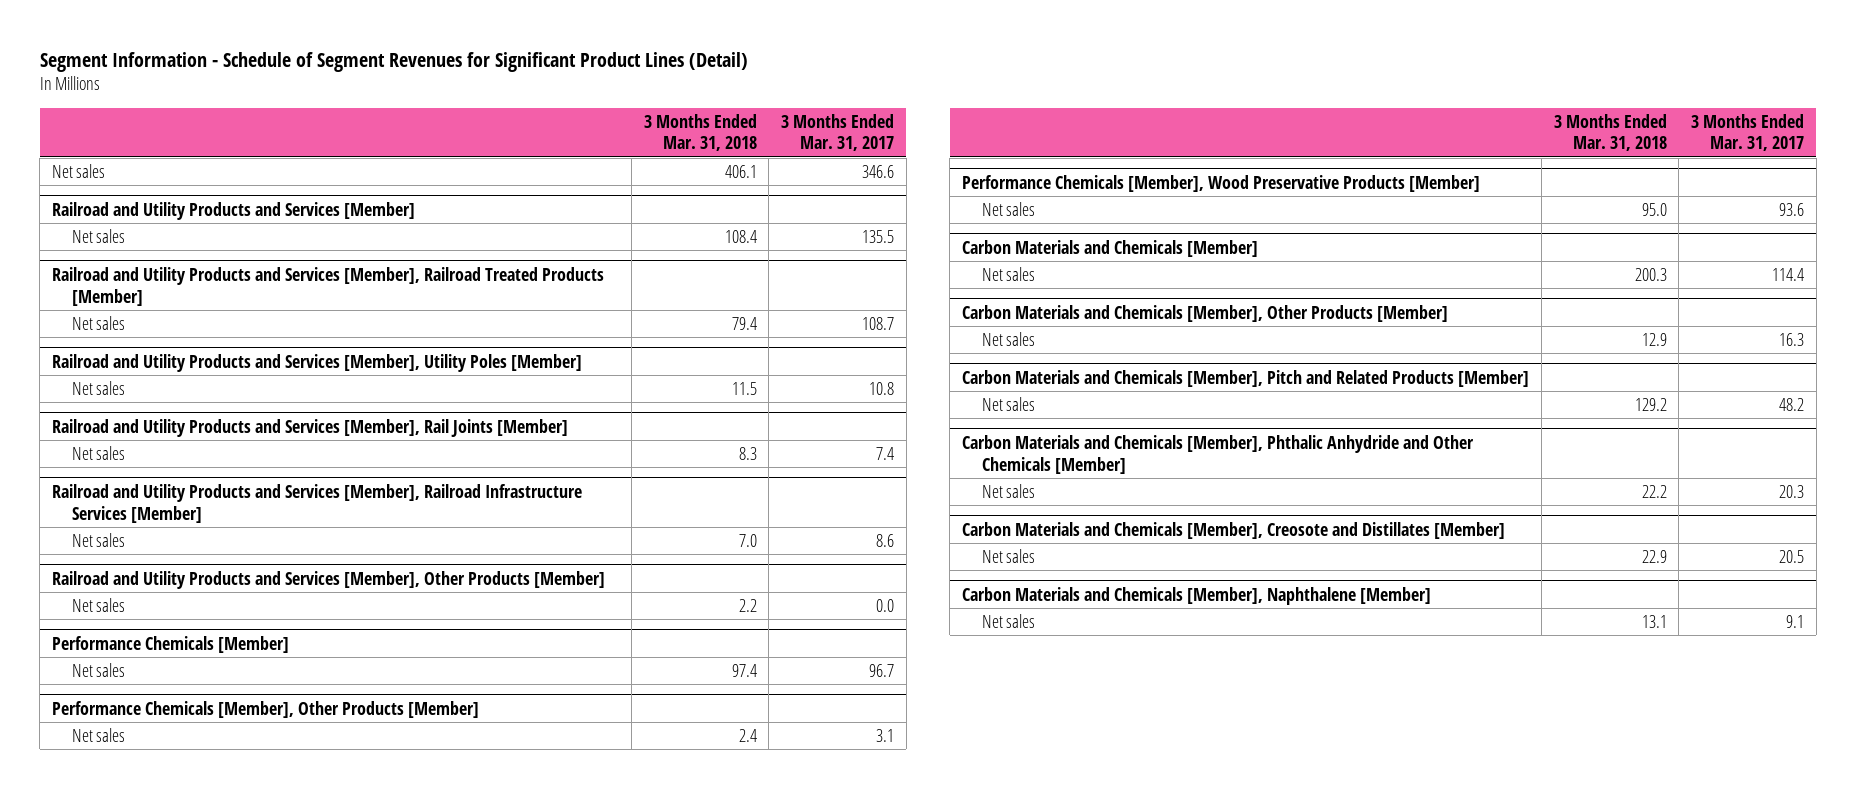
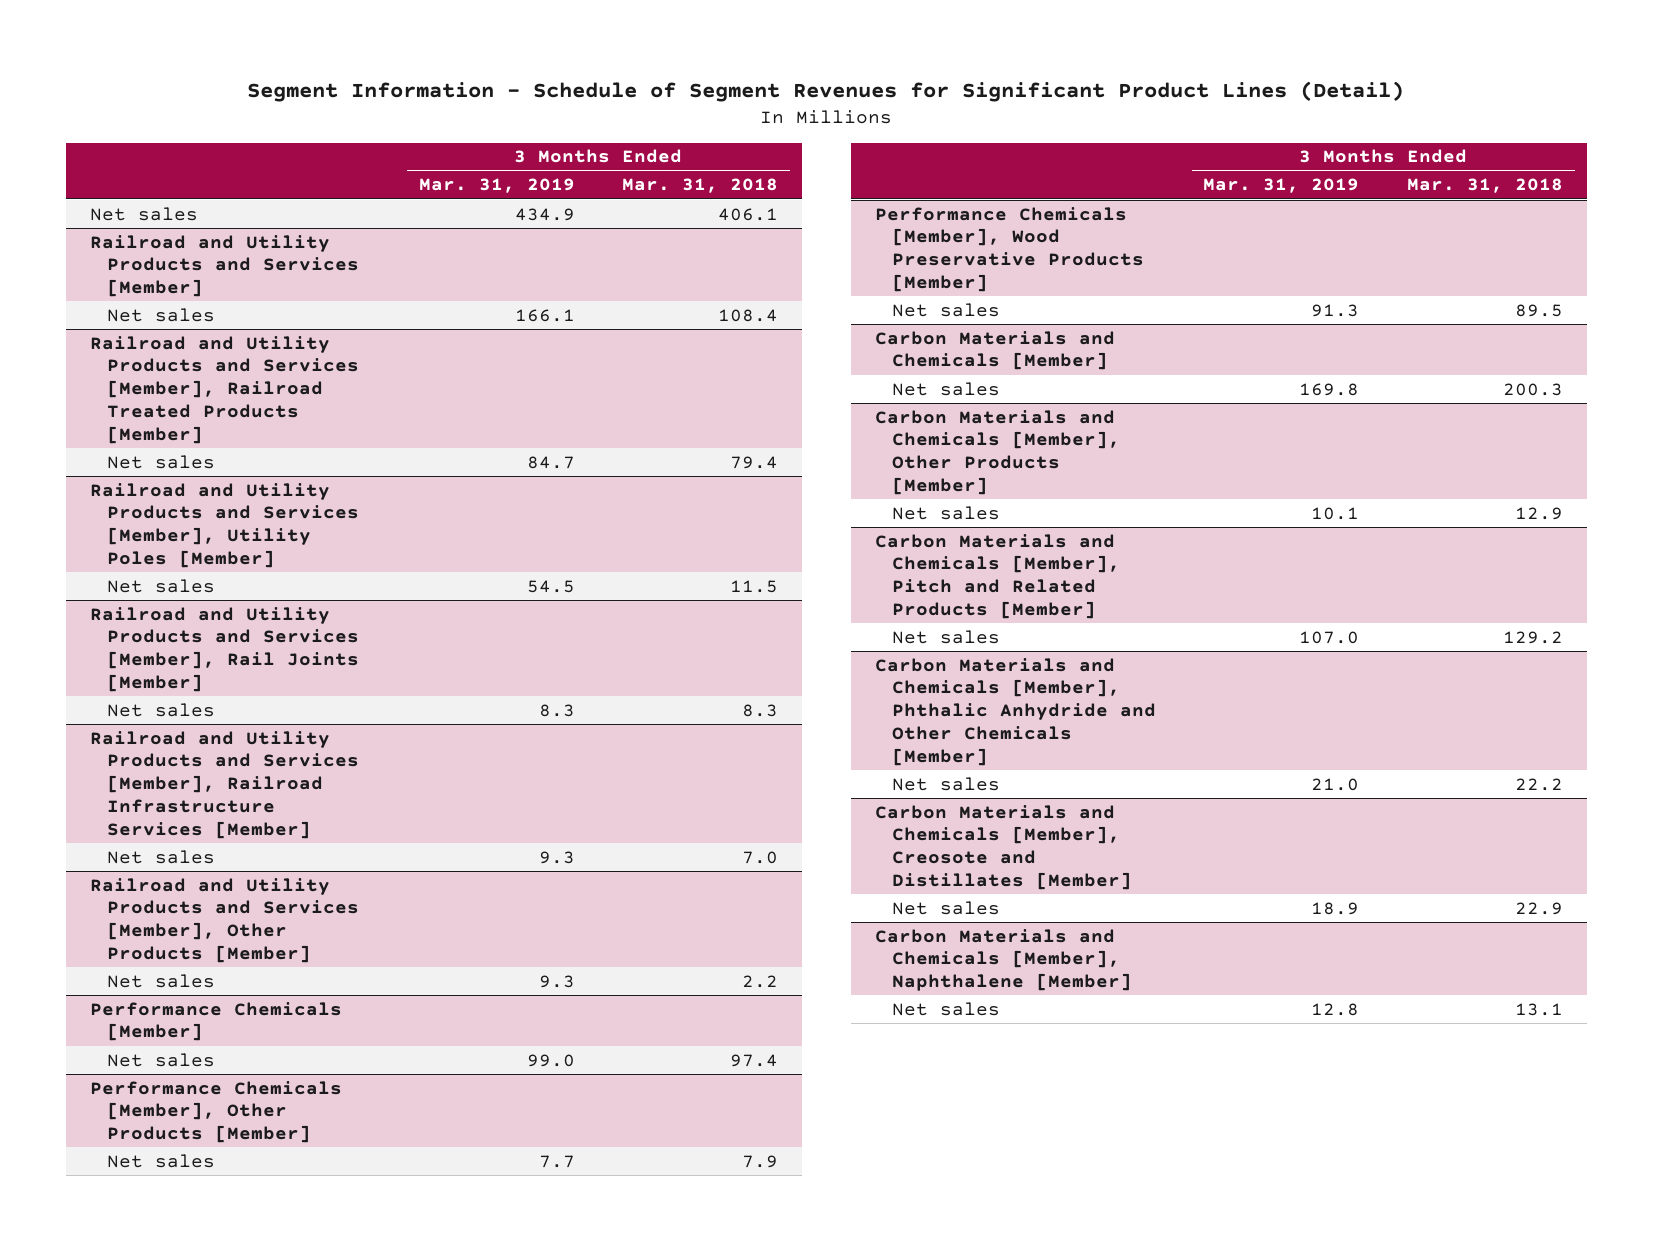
[781,113,895,152] 3 Months Ended Mar. 31, 2017 -> none
none -> [418,178,575,194] Mar. 31, 2019
[738,728,757,742] 2.4 -> [742,1154,779,1168] 7.9
[1641,202,1667,216] 95.0 -> [1514,303,1563,317] 89.5

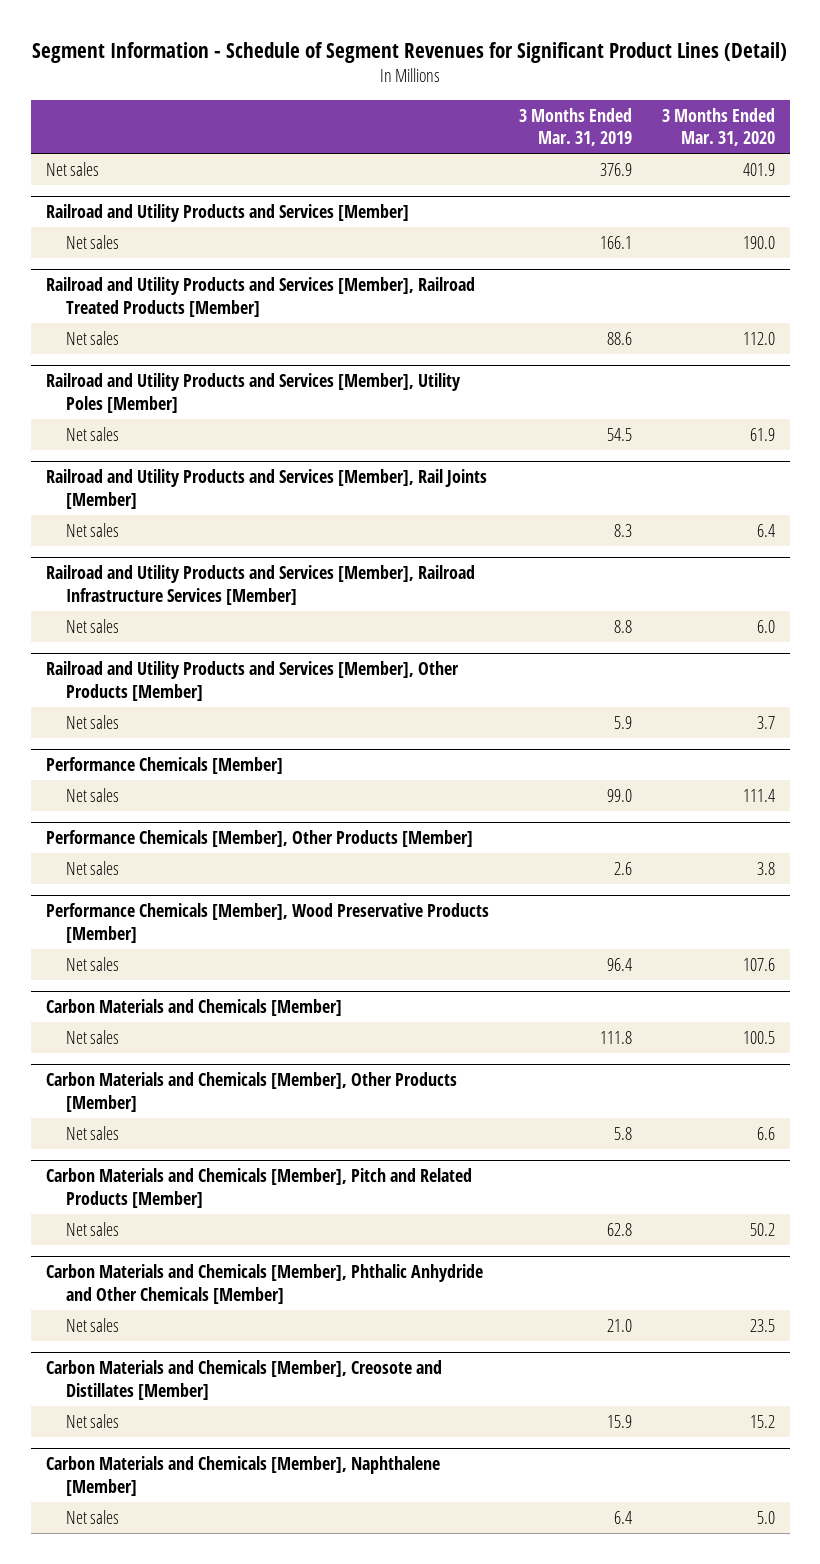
[622,178,779,194] Mar. 31, 2018 -> none
none -> [661,107,775,147] 3 Months Ended Mar. 31, 2020
[514,207,575,221] 434.9 -> [599,162,632,176] 376.9
[526,455,575,469] 84.7 -> [606,331,632,345] 88.6
[538,850,575,864] 9.3 -> [613,619,632,633] 8.8
[538,974,575,988] 9.3 -> [613,715,632,729] 5.9
[538,1154,575,1168] 7.7 -> [613,861,632,875] 2.6
[1311,303,1360,317] 91.3 -> [606,957,632,971] 96.4
[1299,382,1360,396] 169.8 -> [599,1030,632,1044] 111.8
[1311,506,1360,520] 10.1 -> [613,1126,632,1140] 5.8
[1299,630,1360,644] 107.0 -> [606,1222,632,1236] 62.8
[1311,901,1360,915] 18.9 -> [606,1414,632,1428] 15.9
[1311,1002,1360,1016] 12.8 -> [613,1510,632,1524] 6.4

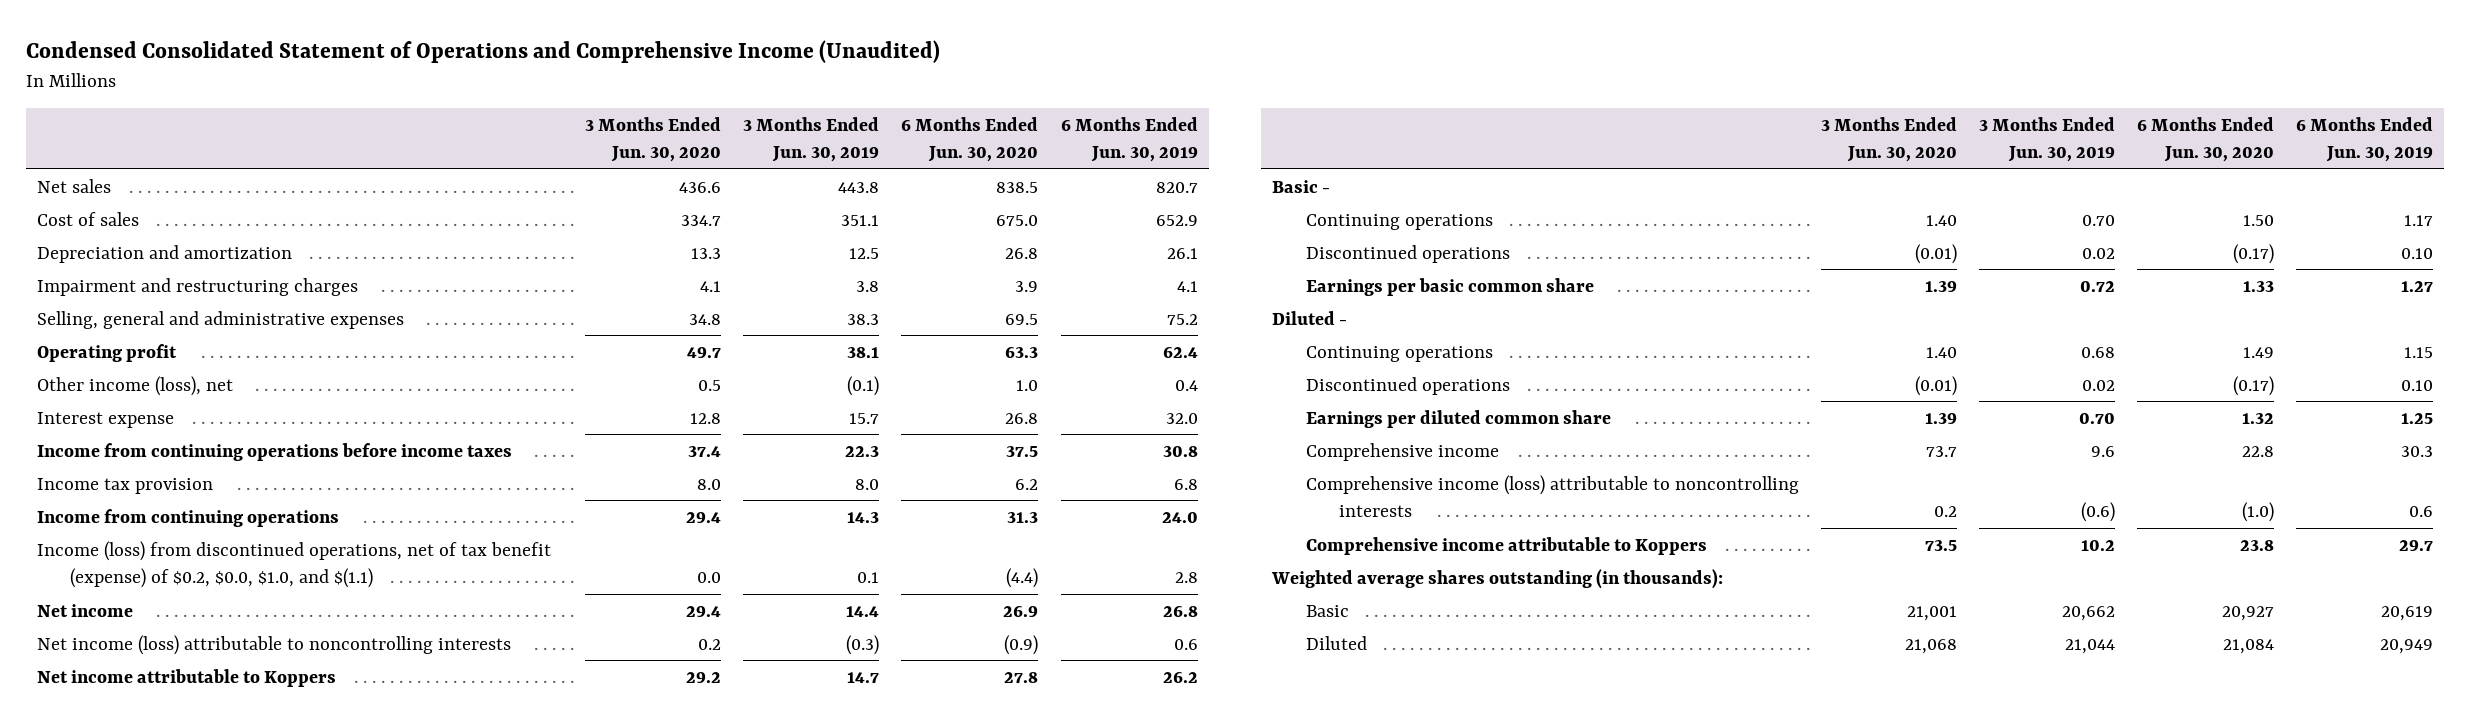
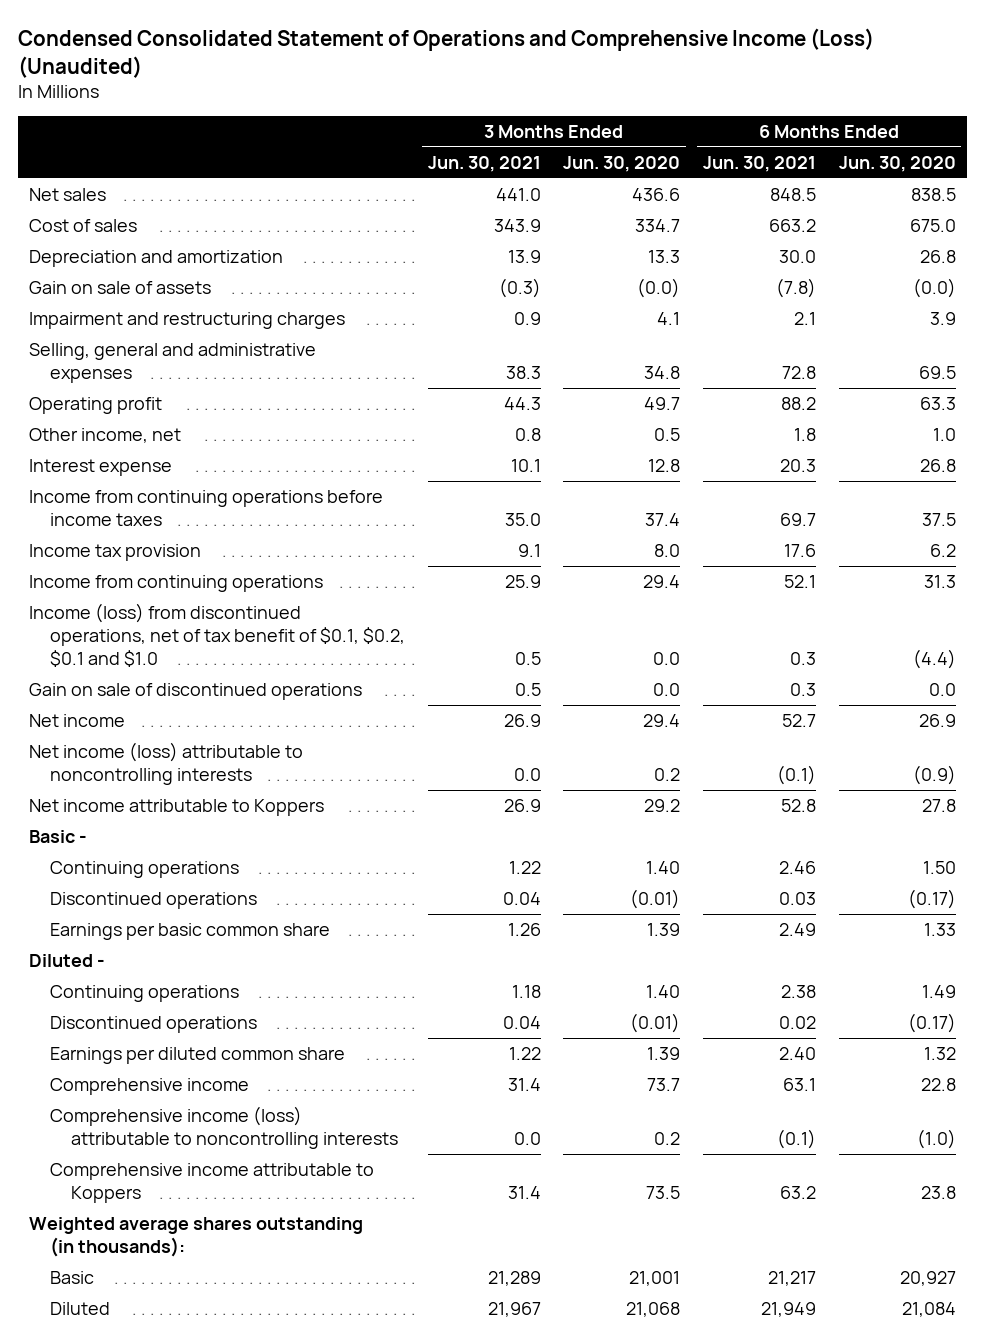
[25,40,940,64] Condensed Consolidated Statement of Operations and Comprehensive Income (Unaudited) -> [18,27,875,78] Condensed Consolidated Statement of Operations and Comprehensive Income (Loss) (Unaudited)
[743,116,880,162] 3 Months Ended Jun. 30, 2019 -> none
[1060,116,1198,162] 6 Months Ended Jun. 30, 2019 -> none
none -> [427,155,541,172] Jun. 30, 2021
none -> [703,155,817,172] Jun. 30, 2021
none -> [29,281,212,295] Gain on sale of assets
[36,375,233,396] Other income (loss), net -> [29,428,182,444] Other income, net
[36,540,551,588] Income (loss) from discontinued operations, net of tax benefit (expense) of $0.2, $0.0, $1.0, and $(1.1) -> [29,603,406,667] Income (loss) from discontinued operations, net of tax benefit of $0.1, $0.2, $0.1 and $1.0
none -> [29,683,363,701] Gain on sale of discontinued operations

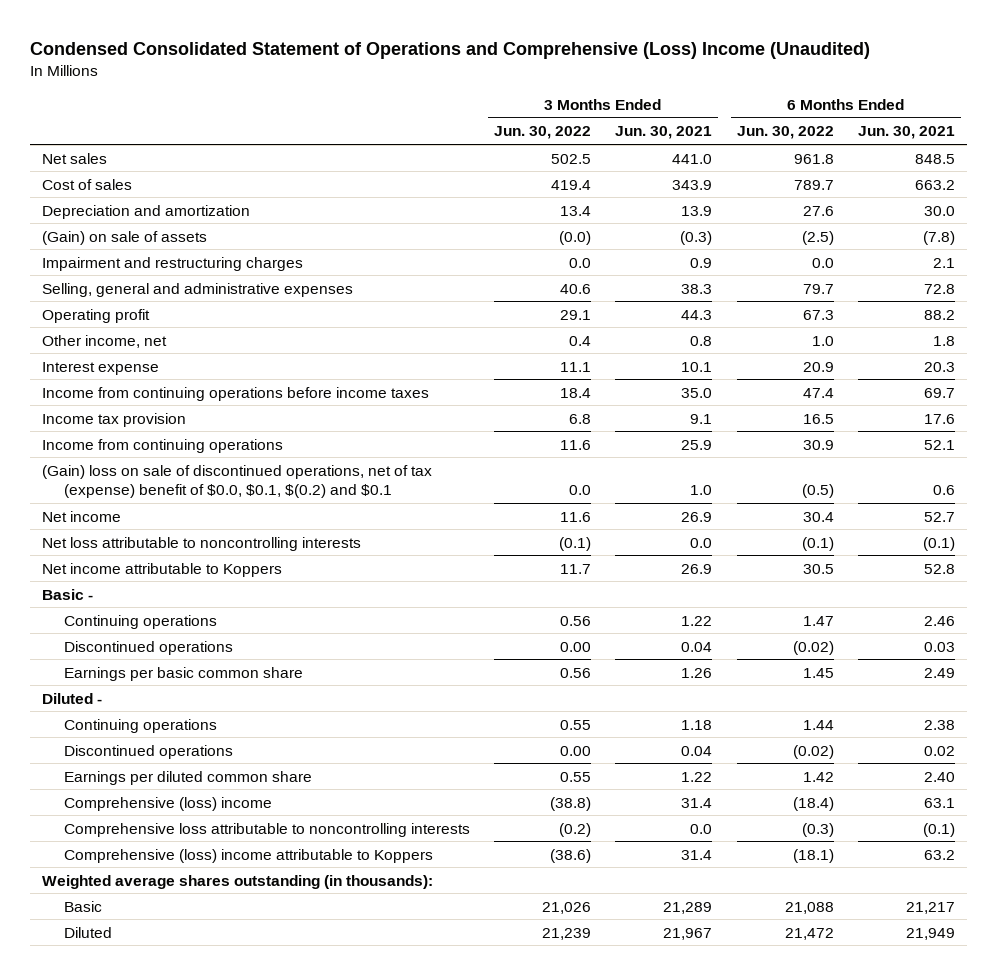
[18,27,875,78] Condensed Consolidated Statement of Operations and Comprehensive Income (Loss) (Unaudited) -> [30,41,871,59] Condensed Consolidated Statement of Operations and Comprehensive (Loss) Income (Unaudited)
[563,155,681,172] Jun. 30, 2020 -> none
[838,155,956,172] Jun. 30, 2020 -> none
none -> [494,126,592,140] Jun. 30, 2022
none -> [736,126,834,140] Jun. 30, 2022
[29,281,212,295] Gain on sale of assets -> [42,230,208,245] (Gain) on sale of assets
[29,603,406,667] Income (loss) from discontinued operations, net of tax benefit of $0.1, $0.2, $0.1 and $1.0 -> none
[29,683,363,701] Gain on sale of discontinued operations -> [42,464,433,499] (Gain) loss on sale of discontinued operations, net of tax (expense) benefit of $0.0, $0.1, $(0.2) and $0.1
[514,683,541,697] 0.5 -> [690,485,713,496] 1.0
[790,683,817,697] 0.3 -> [932,485,955,496] 0.6
[29,742,304,785] Net income (loss) attributable to noncontrolling interests -> [42,536,362,551] Net loss attributable to noncontrolling interests
[50,1078,250,1096] Comprehensive income -> [63,796,272,811] Comprehensive (loss) income
[50,1106,398,1149] Comprehensive income (loss) attributable to noncontrolling interests -> [63,822,470,837] Comprehensive loss attributable to noncontrolling interests
[50,1163,375,1203] Comprehensive income attributable to Koppers -> [63,848,433,863] Comprehensive (loss) income attributable to Koppers

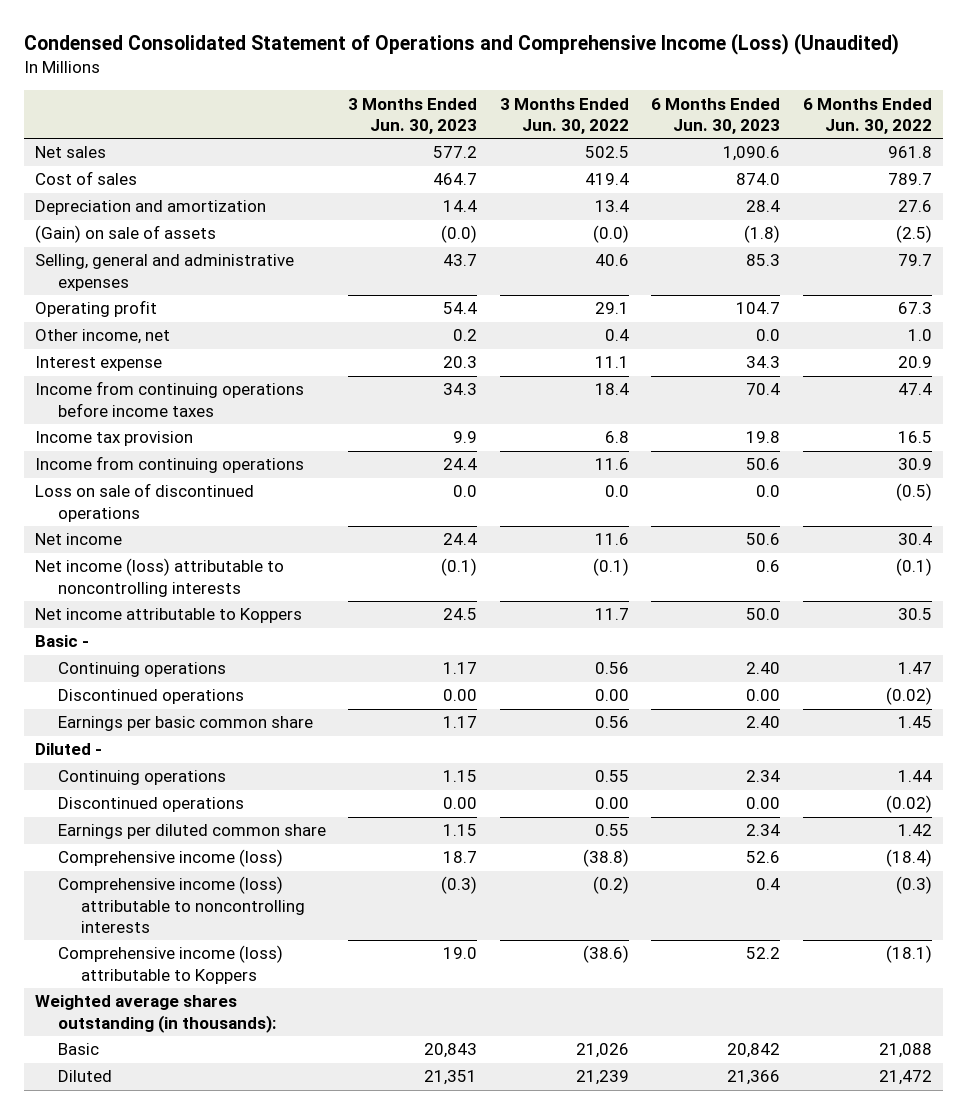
[30,41,871,59] Condensed Consolidated Statement of Operations and Comprehensive (Loss) Income (Unaudited) -> [23,33,899,56] Condensed Consolidated Statement of Operations and Comprehensive Income (Loss) (Unaudited)
[615,126,713,140] Jun. 30, 2021 -> none
[857,126,955,140] Jun. 30, 2021 -> none
none -> [348,97,478,135] 3 Months Ended Jun. 30, 2023
none -> [651,97,781,135] 6 Months Ended Jun. 30, 2023
[42,256,304,271] Impairment and restructuring charges -> none
[42,464,433,499] (Gain) loss on sale of discontinued operations, net of tax (expense) benefit of $0.0, $0.1, $(0.2) and $0.1 -> [34,483,254,522] Loss on sale of discontinued operations
[42,536,362,551] Net loss attributable to noncontrolling interests -> [34,558,284,597] Net income (loss) attributable to noncontrolling interests
[63,796,272,811] Comprehensive (loss) income -> [57,849,283,868] Comprehensive income (loss)
[63,822,470,837] Comprehensive loss attributable to noncontrolling interests -> [57,876,306,933] Comprehensive income (loss) attributable to noncontrolling interests
[63,848,433,863] Comprehensive (loss) income attributable to Koppers -> [57,945,283,984] Comprehensive income (loss) attributable to Koppers

